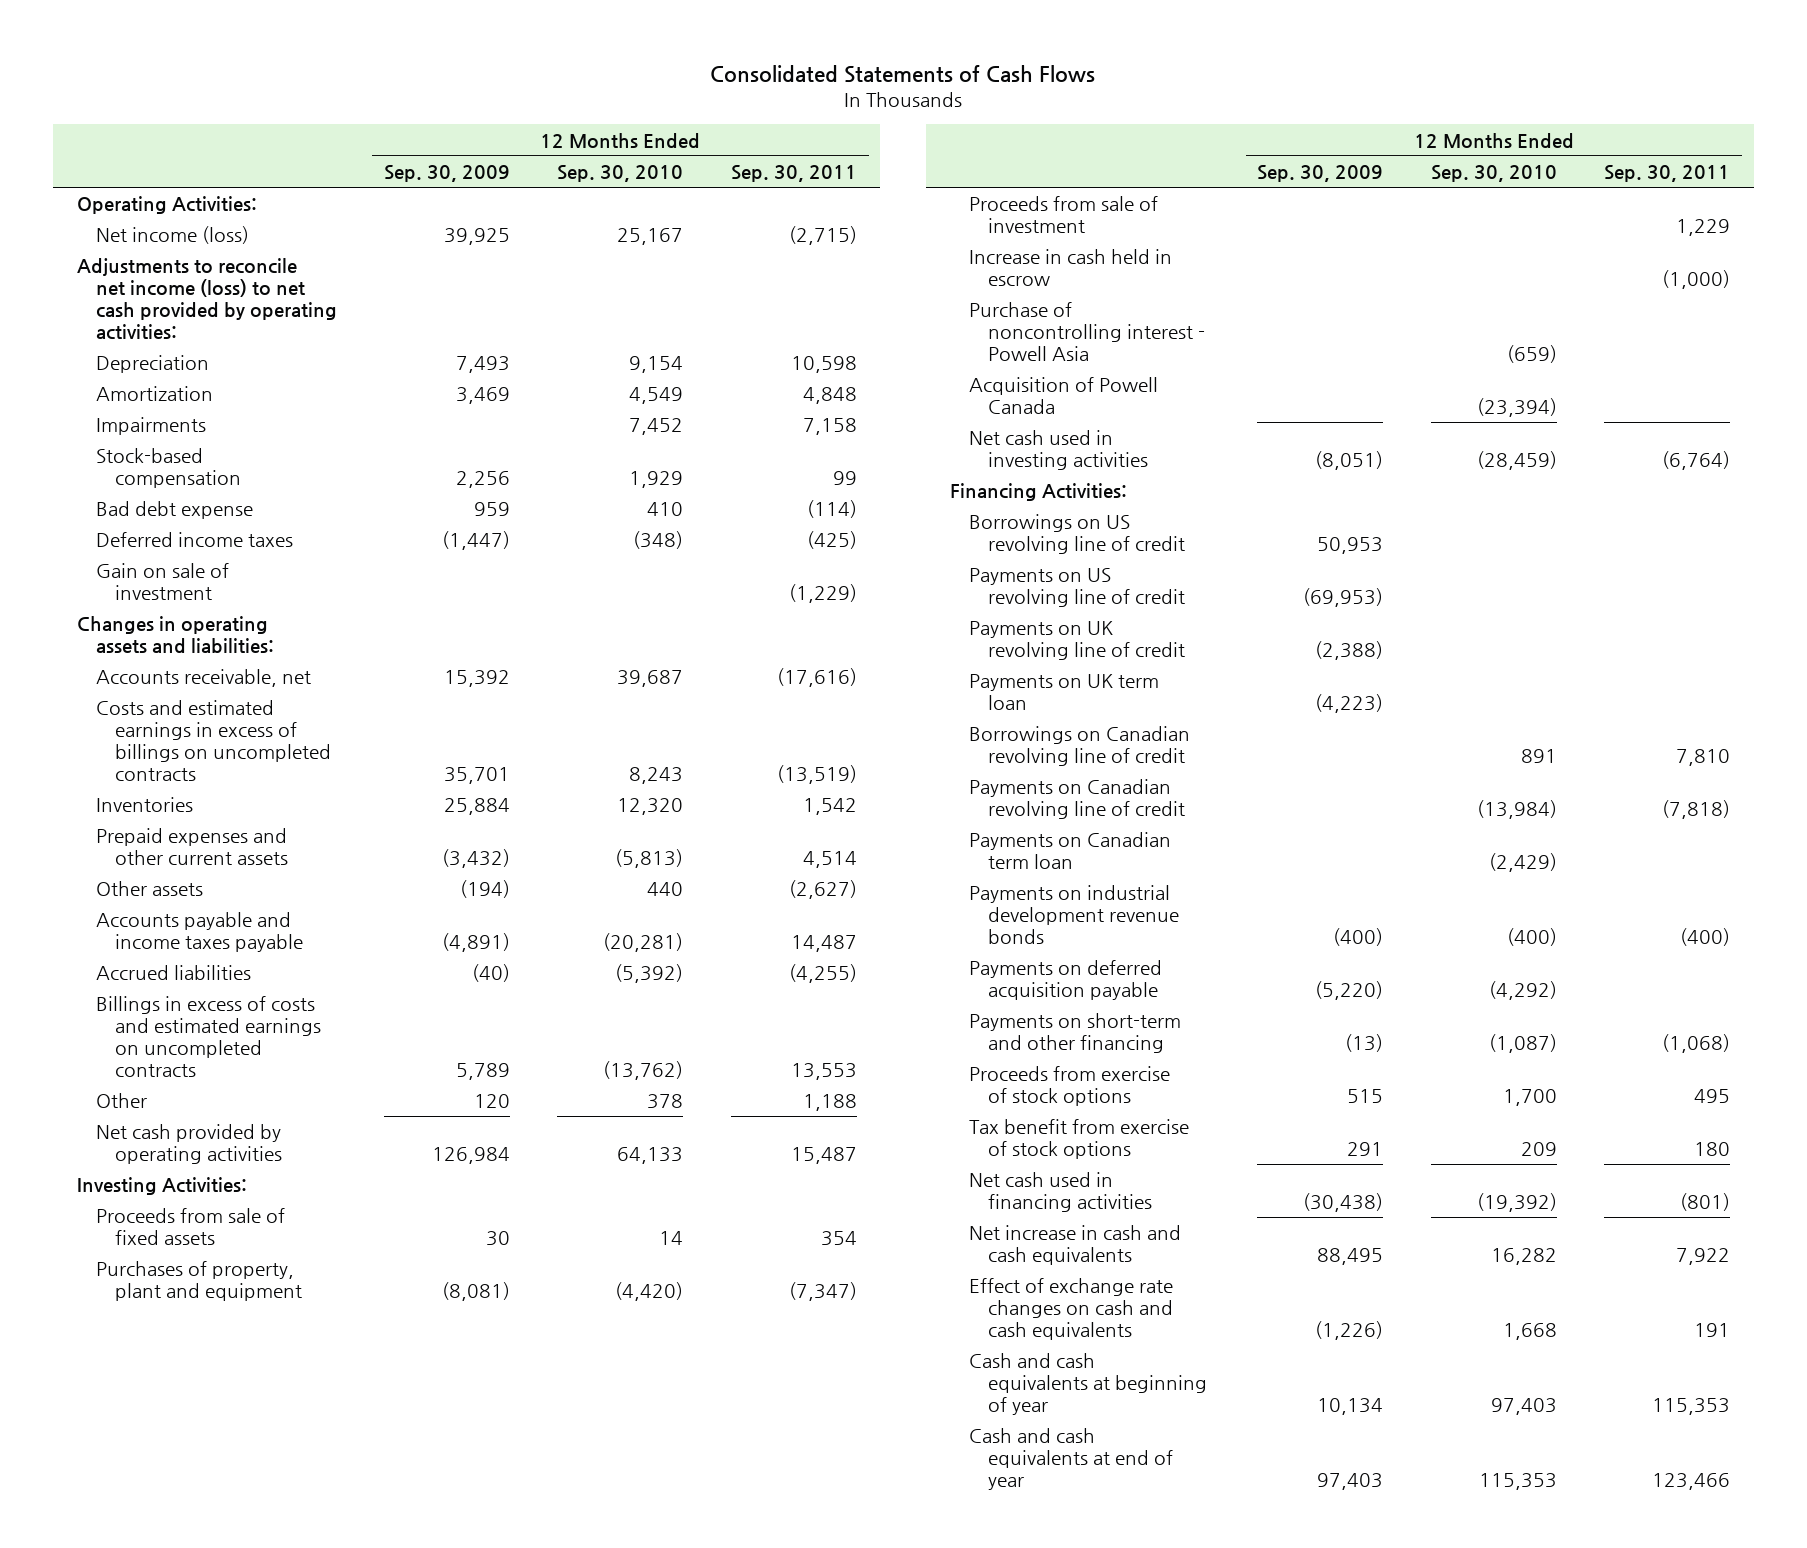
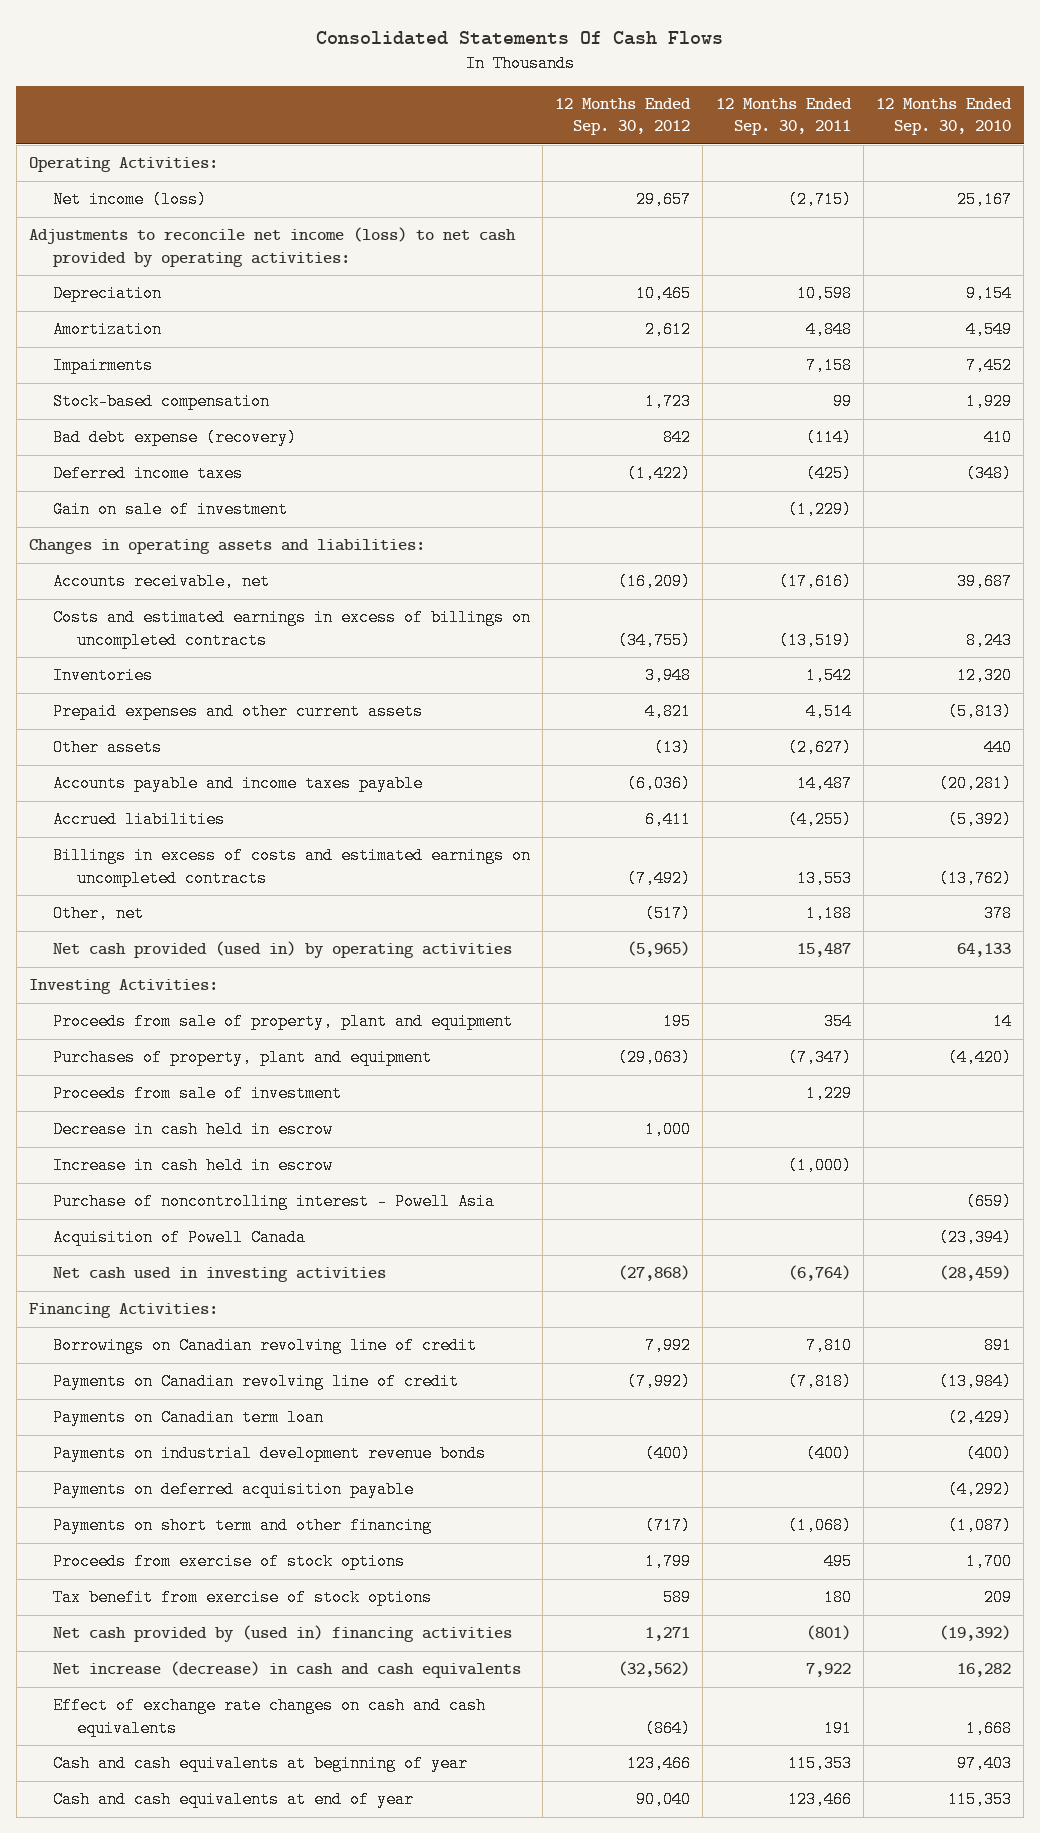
[710,65,1096,84] Consolidated Statements of Cash Flows -> [316,30,724,45] Consolidated Statements Of Cash Flows
[384,165,511,183] Sep. 30, 2009 -> none
none -> [555,97,692,136] 12 Months Ended Sep. 30, 2012
[95,501,253,520] Bad debt expense -> [52,429,297,447] Bad debt expense (recovery)
[95,1093,147,1109] Other -> [52,905,144,923] Other, net
[95,1124,282,1165] Net cash provided by operating activities -> [52,941,512,959] Net cash provided (used in) by operating activities
[95,1208,285,1246] Proceeds from sale of fixed assets -> [52,1013,513,1031] Proceeds from sale of property, plant and equipment
none -> [52,1121,333,1139] Decrease in cash held in escrow
[969,514,1186,555] Borrowings on US revolving line of credit -> none
[969,568,1186,608] Payments on US revolving line of credit -> none
[969,621,1186,661] Payments on UK revolving line of credit -> none
[969,674,1160,711] Payments on UK term loan -> none
[969,1013,1182,1054] Payments on short-term and other financing -> [52,1517,432,1535] Payments on short term and other financing
[969,1172,1153,1213] Net cash used in financing activities -> [52,1625,512,1643] Net cash provided by (used in) financing activities
[969,1225,1182,1266] Net increase in cash and cash equivalents -> [52,1661,521,1679] Net increase (decrease) in cash and cash equivalents

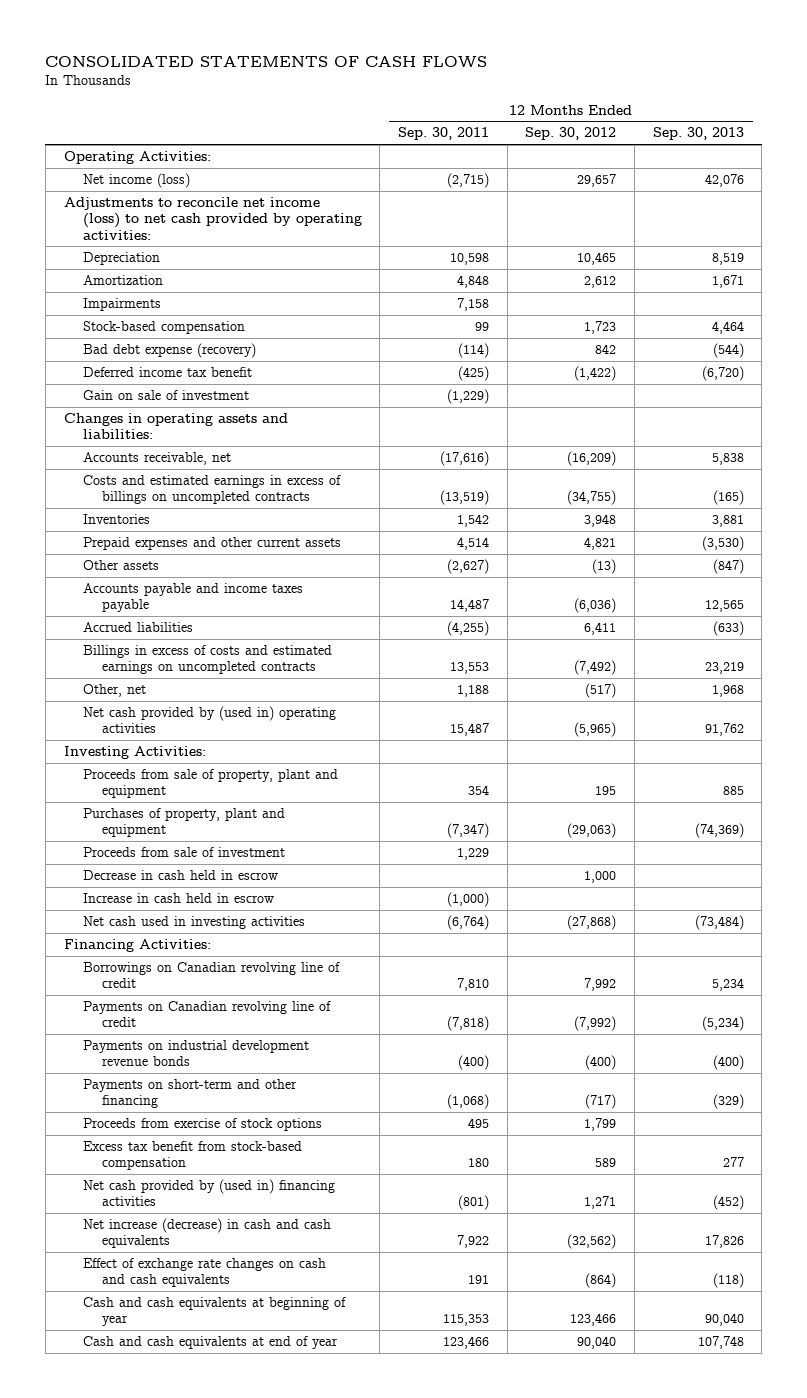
[316,30,724,45] Consolidated Statements Of Cash Flows -> [45,55,488,67] CONSOLIDATED STATEMENTS OF CASH FLOWS
[876,97,1013,136] 12 Months Ended Sep. 30, 2010 -> none
none -> [652,127,744,141] Sep. 30, 2013
[52,465,243,483] Deferred income taxes -> [82,367,252,378] Deferred income tax benefit
[52,941,512,959] Net cash provided (used in) by operating activities -> [82,706,336,734] Net cash provided by (used in) operating activities
[52,1193,495,1211] Purchase of noncontrolling interest - Powell Asia -> none
[52,1229,306,1247] Acquisition of Powell Canada -> none
[52,1409,324,1427] Payments on Canadian term loan -> none
[52,1481,414,1499] Payments on deferred acquisition payable -> none
[52,1517,432,1535] Payments on short term and other financing -> [82,1079,297,1109] Payments on short-term and other financing
[52,1589,432,1607] Tax benefit from exercise of stock options -> [82,1141,302,1171] Excess tax benefit from stock-based compensation

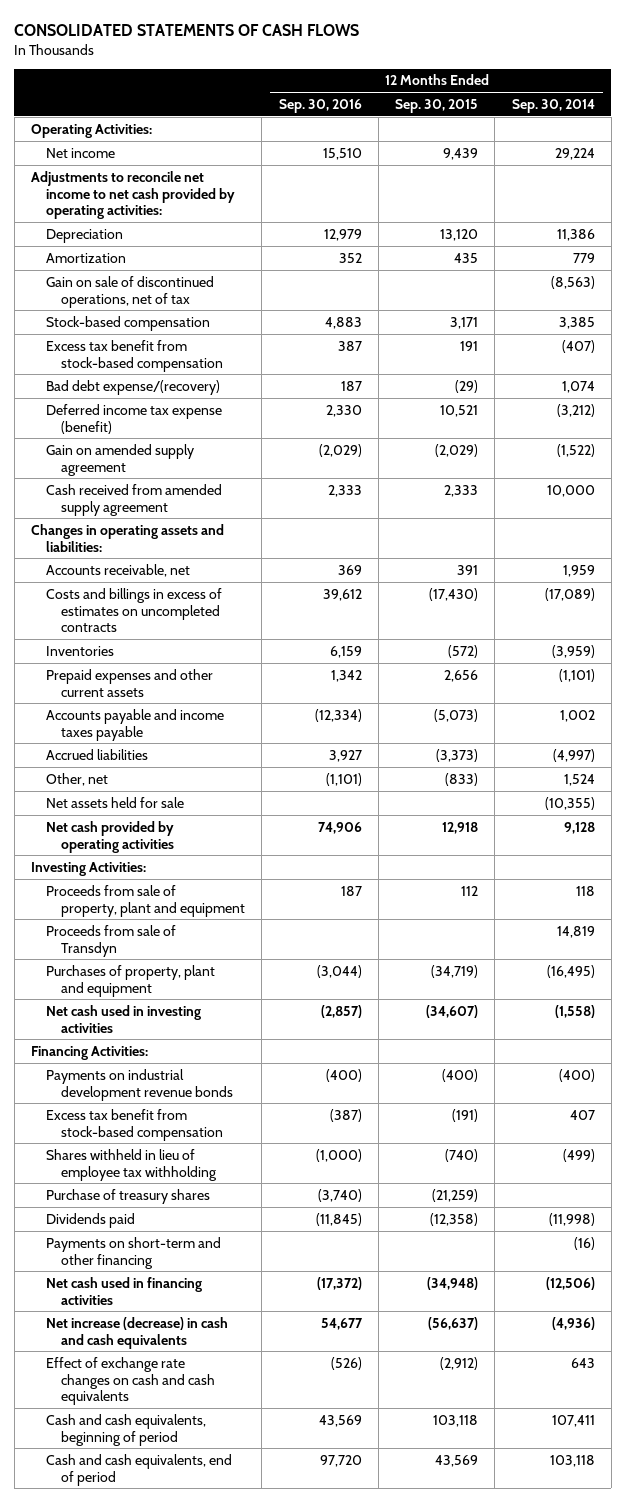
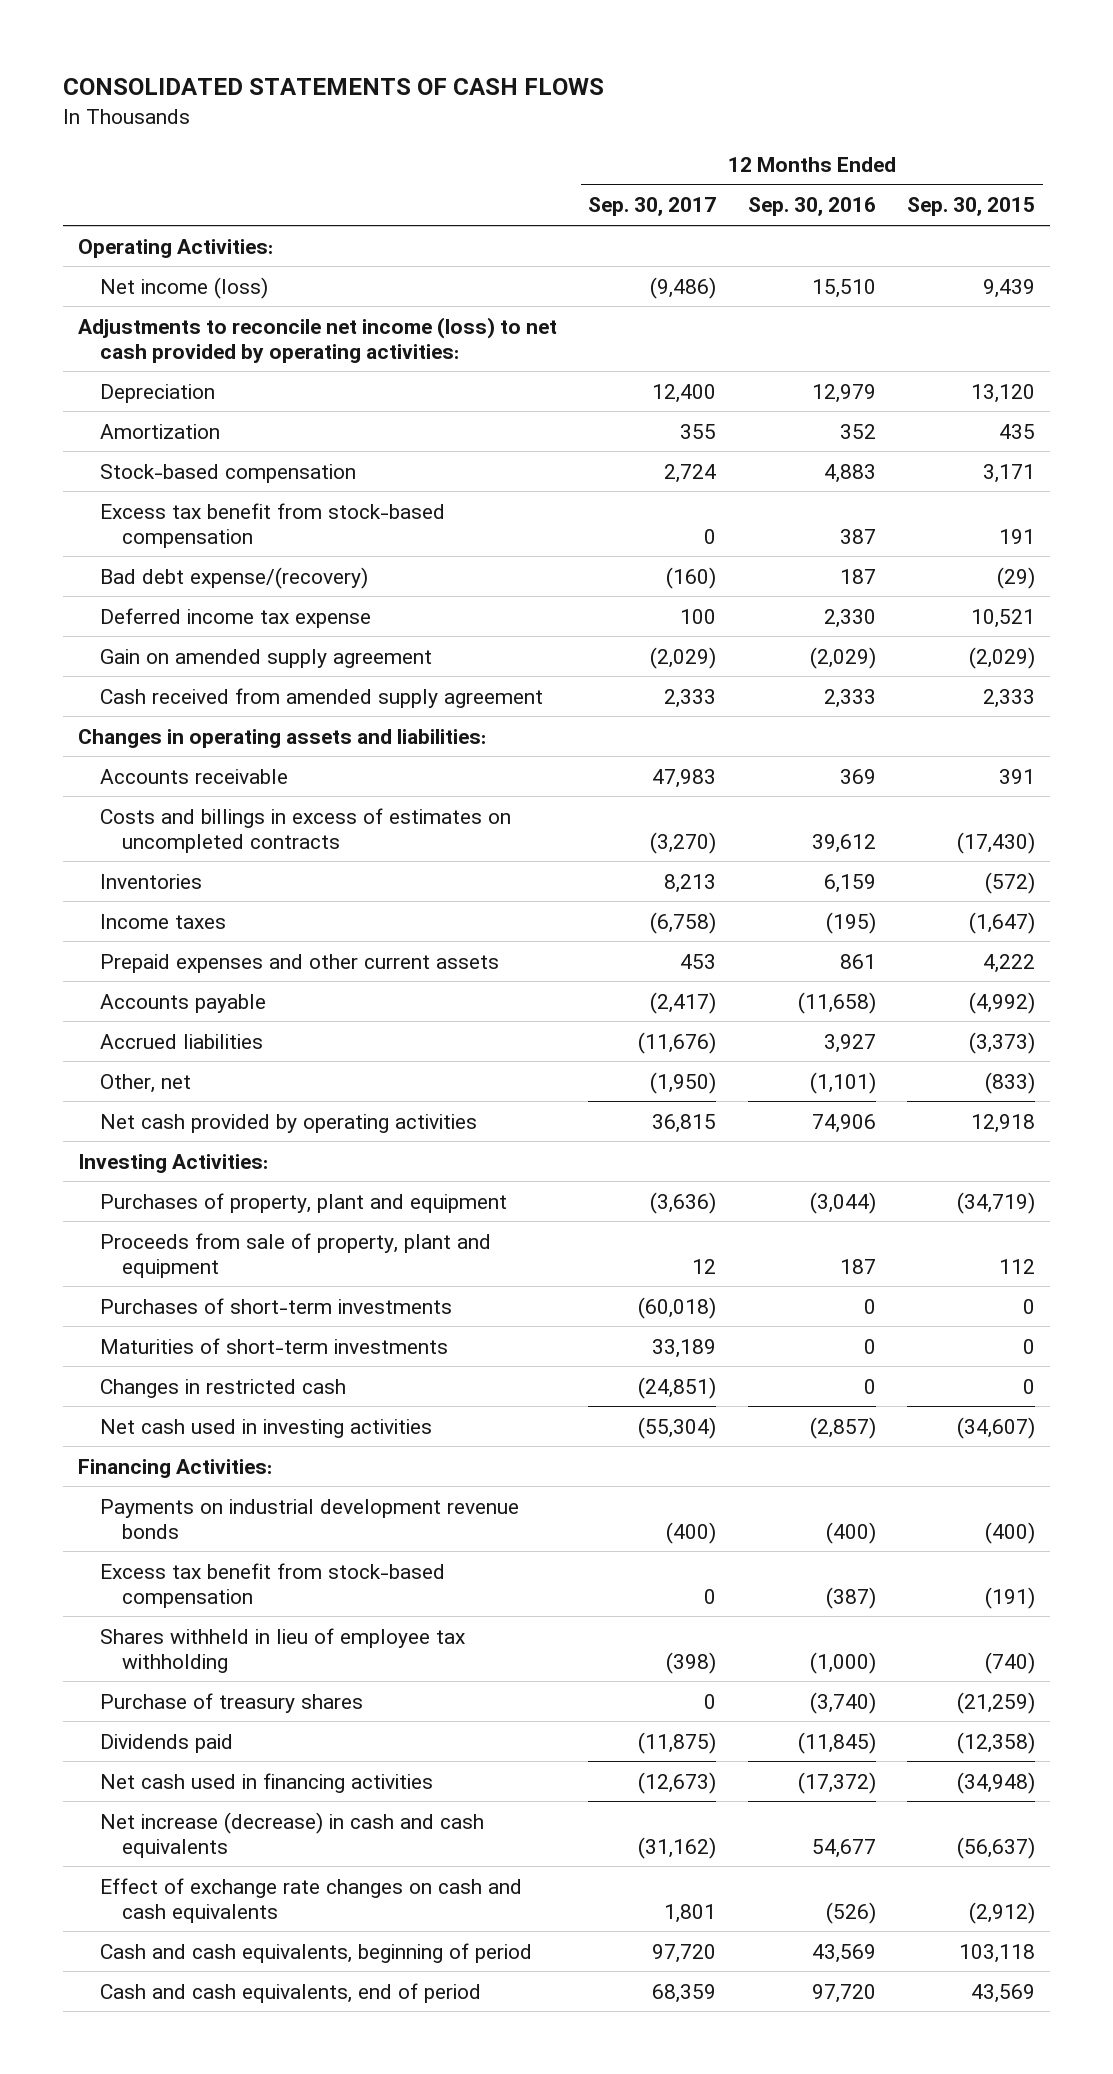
[511,98,595,113] Sep. 30, 2014 -> none
none -> [588,197,717,217] Sep. 30, 2017
[46,147,116,158] Net income -> [100,276,269,299] Net income (loss)
[31,170,236,220] Adjustments to reconcile net income to net cash provided by operating activities: -> [78,316,558,363] Adjustments to reconcile net income (loss) to net cash provided by operating activities:
[46,275,215,308] Gain on sale of discontinued operations, net of tax -> none
[46,403,223,434] Deferred income tax expense (benefit) -> [100,607,372,628] Deferred income tax expense
[46,563,191,577] Accounts receivable, net -> [100,768,289,784] Accounts receivable
[46,708,225,741] Accounts payable and income taxes payable -> none
none -> [100,913,227,929] Income taxes
[330,669,362,682] 1,342 -> [839,953,876,969] 861
[444,669,479,682] 2,656 -> [982,953,1035,973] 4,222
none -> [100,993,267,1013] Accounts payable
[46,796,185,808] Net assets held for sale -> none
[46,924,177,957] Proceeds from sale of Transdyn -> none
[46,884,246,917] Proceeds from sale of property, plant and equipment -> [100,1232,492,1278] Proceeds from sale of property, plant and equipment
none -> [100,1297,453,1314] Purchases of short-term investments
none -> [100,1337,449,1354] Maturities of short-term investments
none -> [100,1378,347,1398] Changes in restricted cash
[46,1236,222,1269] Payments on short-term and other financing -> none

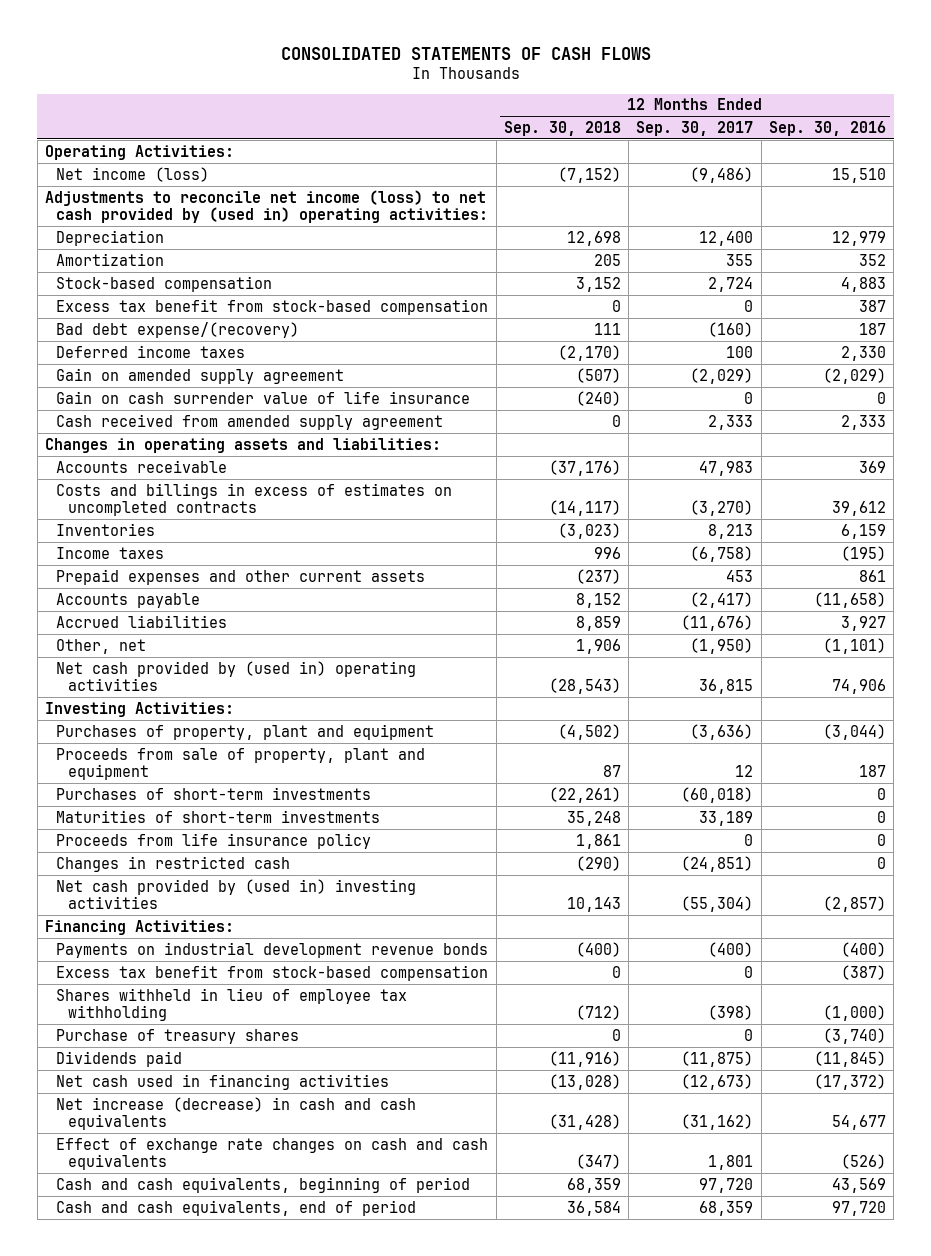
[906,197,1035,217] Sep. 30, 2015 -> none
none -> [503,120,621,136] Sep. 30, 2018
[78,316,558,363] Adjustments to reconcile net income (loss) to net cash provided by operating activities: -> [45,189,489,223] Adjustments to reconcile net income (loss) to net cash provided by (used in) operating activities:
[100,607,372,628] Deferred income tax expense -> [56,344,246,358] Deferred income taxes
none -> [56,390,471,404] Gain on cash surrender value of life insurance
[100,1113,478,1133] Net cash provided by operating activities -> [56,660,417,691] Net cash provided by (used in) operating activities
none -> [56,832,372,849] Proceeds from life insurance policy
[100,1418,433,1438] Net cash used in investing activities -> [56,878,417,909] Net cash provided by (used in) investing activities

